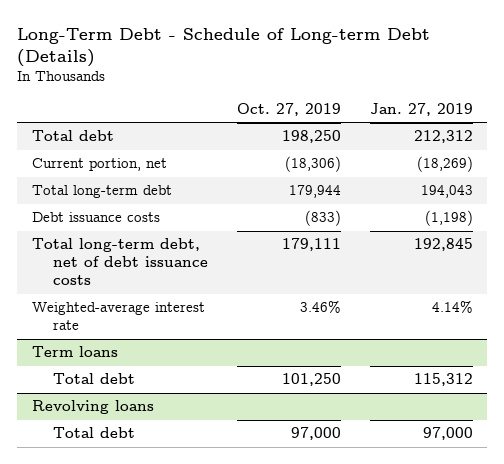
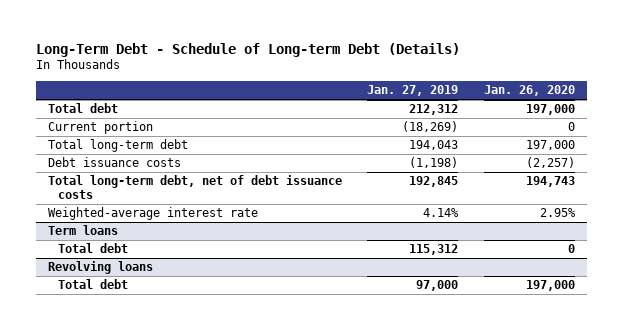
[236,102,341,116] Oct. 27, 2019 -> none
none -> [483,85,575,97] Jan. 26, 2020
[31,158,167,172] Current portion, net -> [48,121,154,135] Current portion

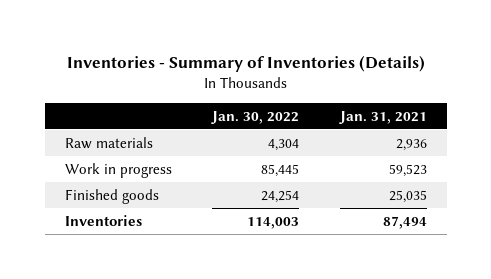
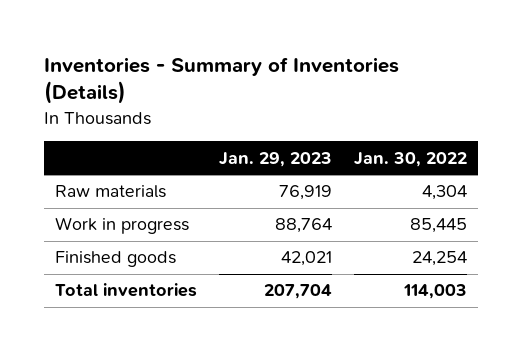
[338,110,427,124] Jan. 31, 2021 -> none
none -> [218,151,332,167] Jan. 29, 2023
[64,214,142,226] Inventories -> [54,283,197,298] Total inventories

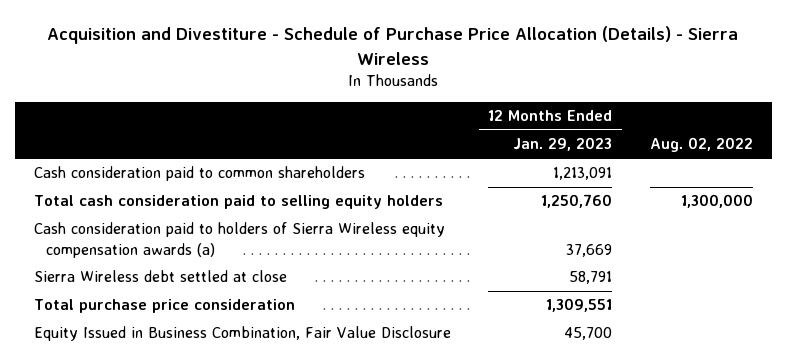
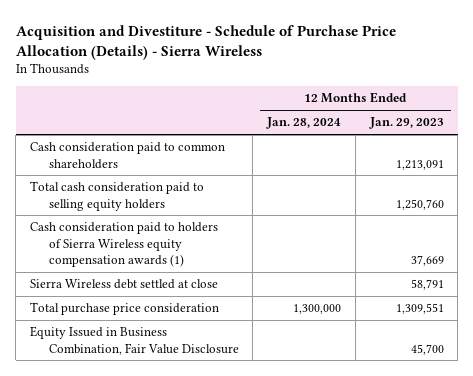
[649,137,753,153] Aug. 02, 2022 -> none
none -> [266,117,342,130] Jan. 28, 2024
[34,222,446,258] Cash consideration paid to holders of Sierra Wireless equity compensation awards (a) -> [29,222,218,267] Cash consideration paid to holders of Sierra Wireless equity compensation awards (1)

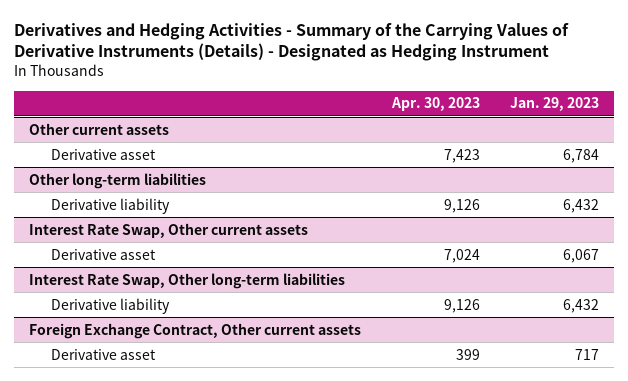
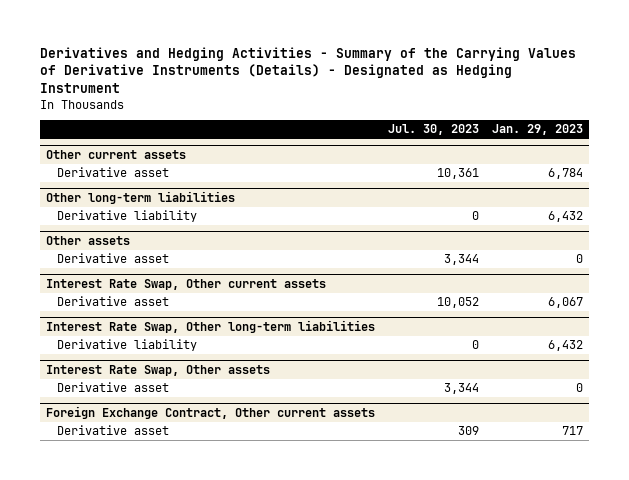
[390,97,480,112] Apr. 30, 2023 -> none
none -> [387,124,479,136] Jul. 30, 2023
none -> [46,235,131,245] Other assets
none -> [56,253,169,264] Derivative asset
none -> [46,364,271,376] Interest Rate Swap, Other assets
none -> [56,382,169,393] Derivative asset

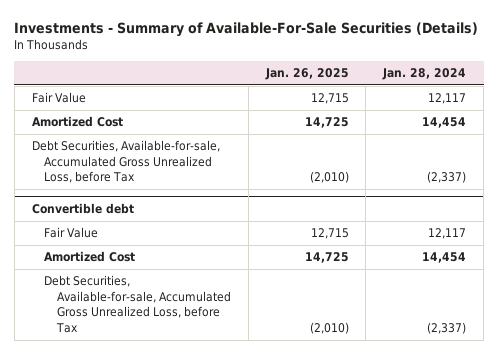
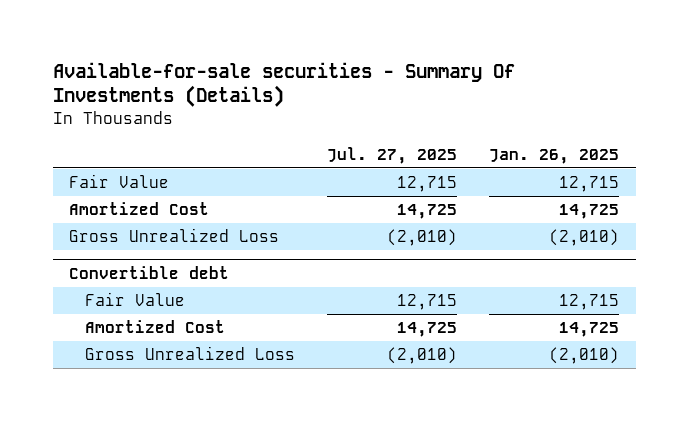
[14,21,479,37] Investments - Summary of Available-For-Sale Securities (Details) -> [52,61,515,108] Available-for-sale securities - Summary Of Investments (Details)
[382,68,467,81] Jan. 28, 2024 -> none
none -> [327,146,458,164] Jul. 27, 2025
[31,140,220,184] Debt Securities, Available-for-sale, Accumulated Gross Unrealized Loss, before Tax -> none
none -> [68,228,279,243] Gross Unrealized Loss
[44,275,231,333] Debt Securities, Available-for-sale, Accumulated Gross Unrealized Loss, before Tax -> none
none -> [85,346,296,361] Gross Unrealized Loss

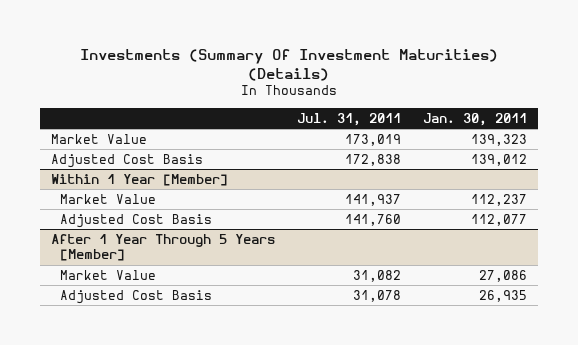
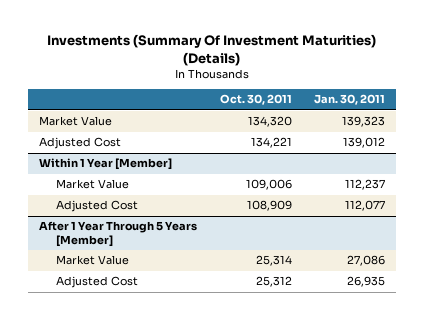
[297,112,402,126] Jul. 31, 2011 -> none
none -> [219,94,292,106] Oct. 30, 2011
[51,153,204,168] Adjusted Cost Basis -> [39,137,122,150] Adjusted Cost
[60,213,213,228] Adjusted Cost Basis -> [55,200,138,213] Adjusted Cost
[60,289,213,304] Adjusted Cost Basis -> [55,276,138,289] Adjusted Cost

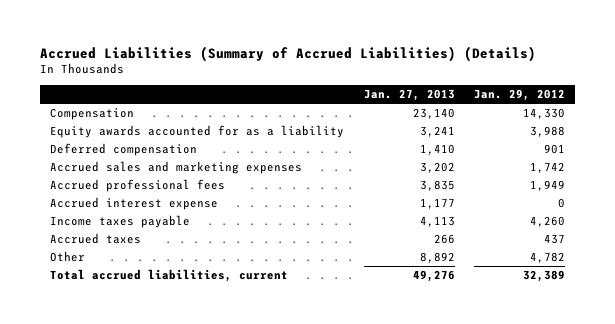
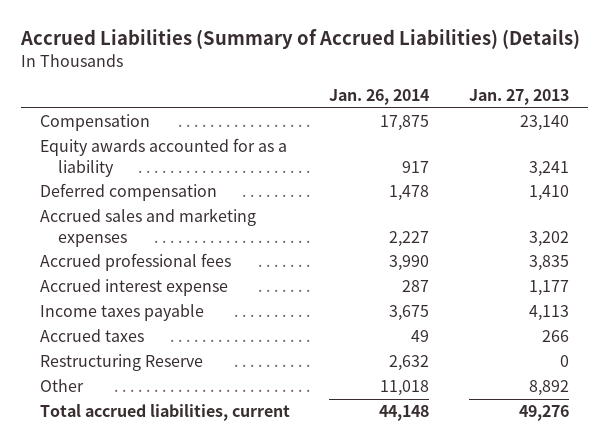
[474,89,566,102] Jan. 29, 2012 -> none
none -> [329,89,430,106] Jan. 26, 2014
none -> [40,354,204,372] Restructuring Reserve

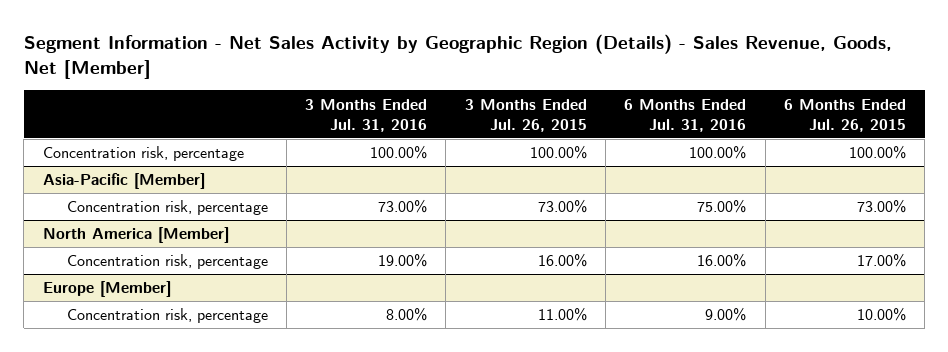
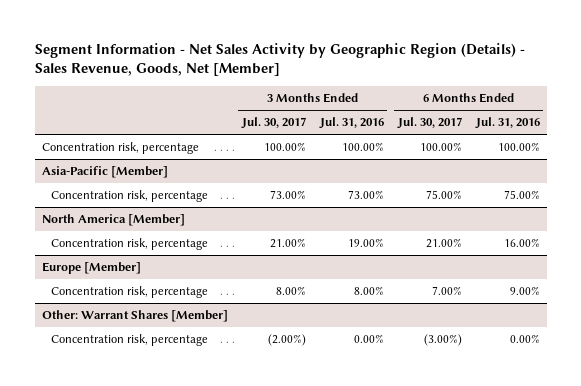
[464,98,587,133] 3 Months Ended Jul. 26, 2015 -> none
[783,98,906,133] 6 Months Ended Jul. 26, 2015 -> none
none -> [240,117,306,130] Jul. 30, 2017
none -> [396,117,462,130] Jul. 30, 2017
none -> [41,310,228,323] Other: Warrant Shares [Member]
none -> [50,334,208,347] Concentration risk, percentage

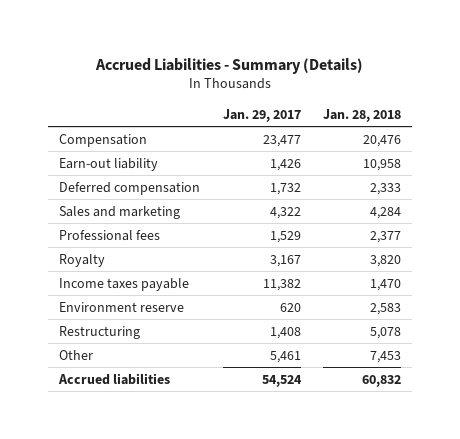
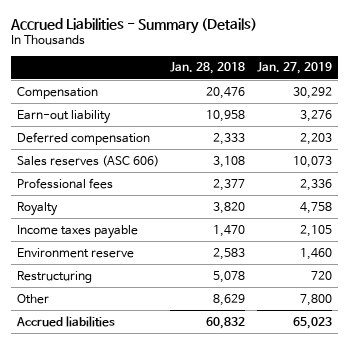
[222,108,301,122] Jan. 29, 2017 -> none
none -> [257,62,333,75] Jan. 27, 2019
[59,205,181,219] Sales and marketing -> none
none -> [16,154,159,167] Sales reserves (ASC 606)
[369,350,401,363] 7,453 -> [213,293,246,306] 8,629

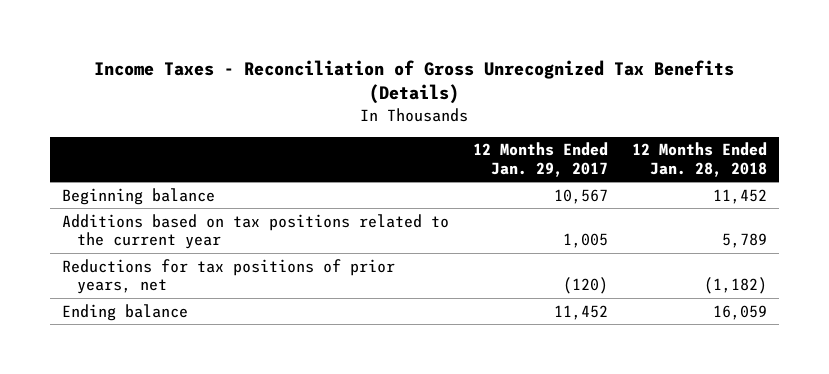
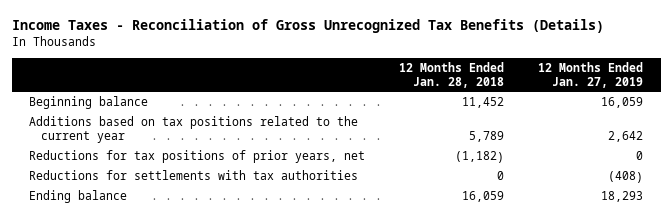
[472,142,608,177] 12 Months Ended Jan. 29, 2017 -> none
none -> [538,61,644,88] 12 Months Ended Jan. 27, 2019
none -> [29,170,359,181] Reductions for settlements with tax authorities

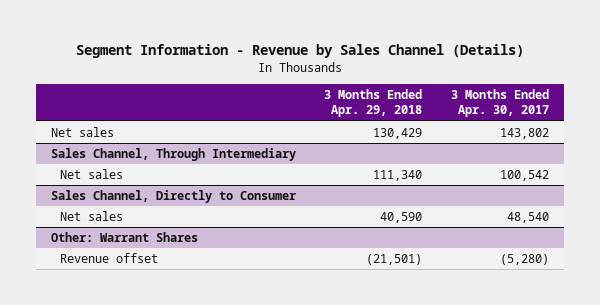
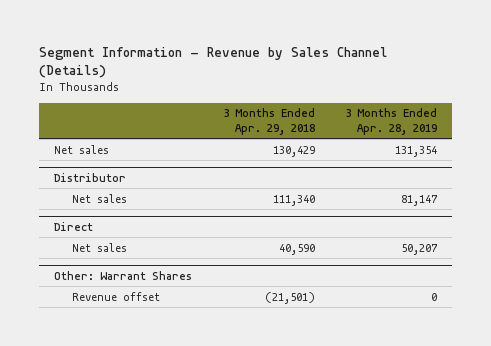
[451,89,550,118] 3 Months Ended Apr. 30, 2017 -> none
none -> [344,108,437,135] 3 Months Ended Apr. 28, 2019
[50,148,296,162] Sales Channel, Through Intermediary -> [54,172,127,182] Distributor
[50,190,296,204] Sales Channel, Directly to Consumer -> [54,221,94,231] Direct

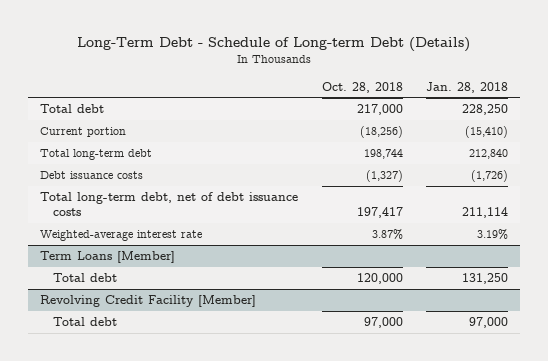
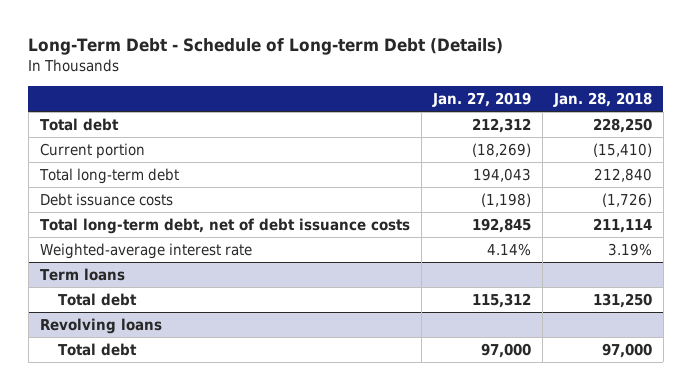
[321,81,403,93] Oct. 28, 2018 -> none
none -> [431,91,531,107] Jan. 27, 2019
[39,251,175,264] Term Loans [Member] -> [39,268,125,282] Term loans
[39,295,256,308] Revolving Credit Facility [Member] -> [39,318,162,335] Revolving loans

